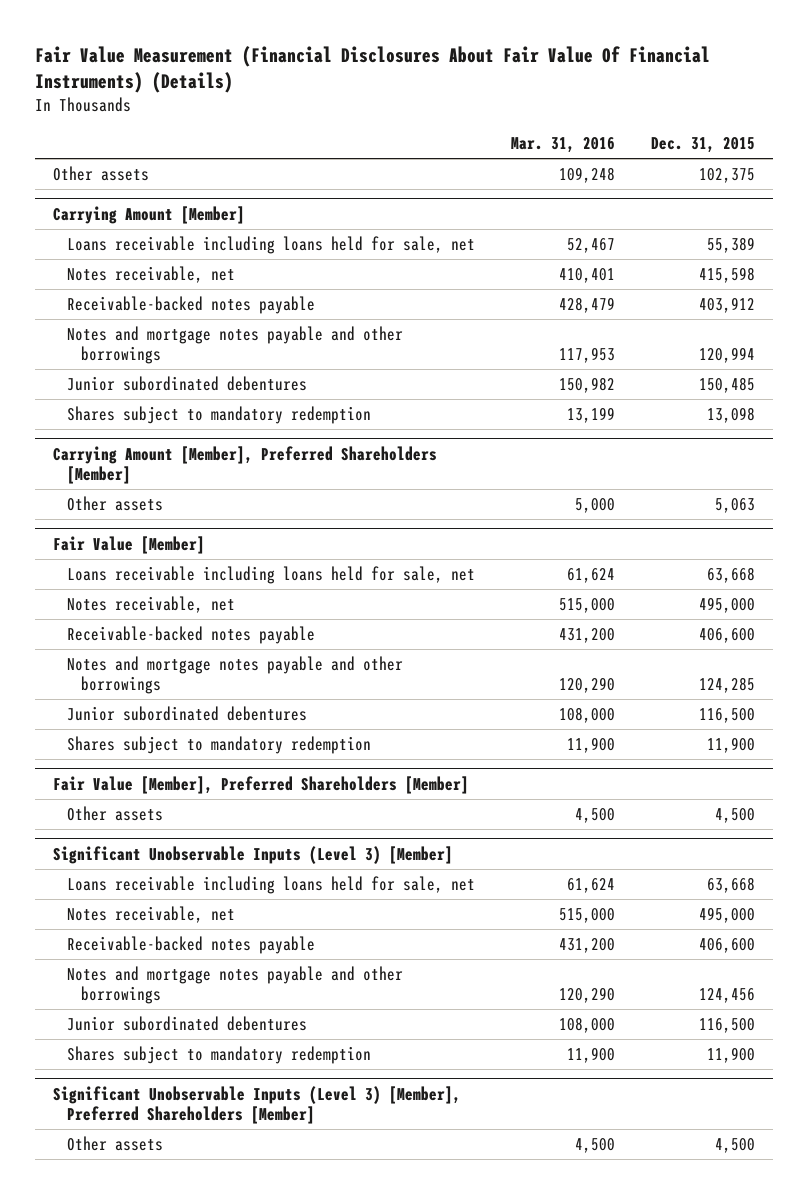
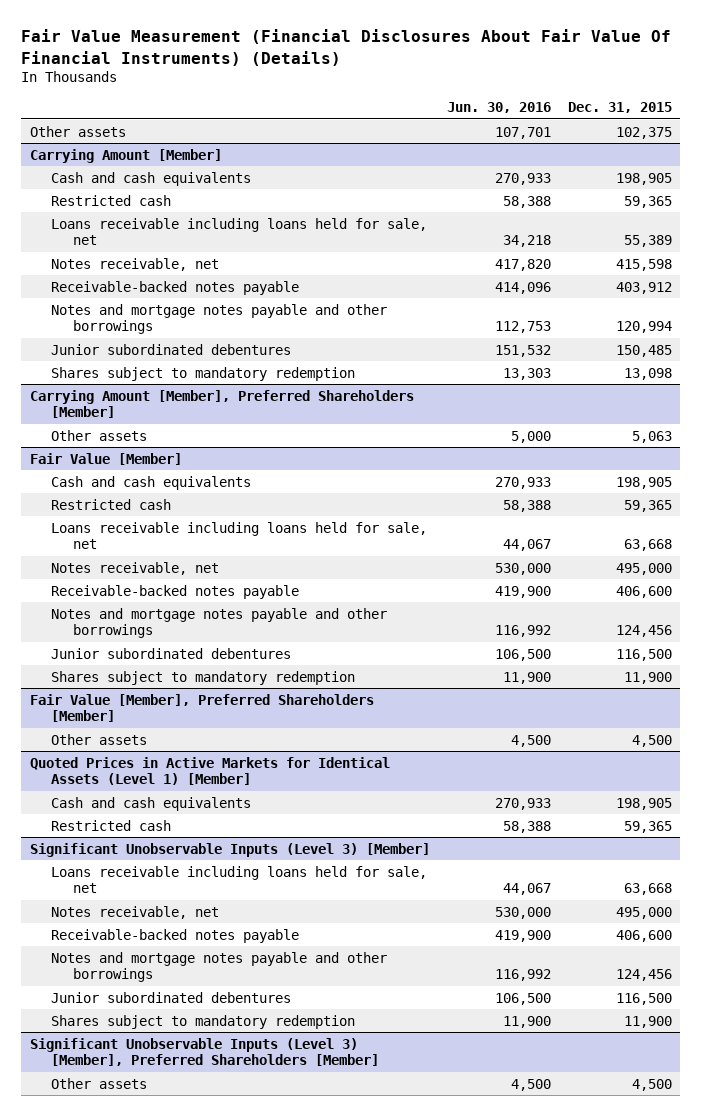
[511,137,616,154] Mar. 31, 2016 -> none
none -> [446,102,551,114] Jun. 30, 2016
none -> [51,171,252,186] Cash and cash equivalents
none -> [51,194,172,206] Restricted cash
none -> [51,475,252,490] Cash and cash equivalents
none -> [51,498,172,510] Restricted cash
[698,676,755,693] 124,285 -> [615,625,672,638] 124,456
none -> [29,756,390,786] Quoted Prices in Active Markets for Identical Assets (Level 1) [Member]
none -> [51,796,252,811] Cash and cash equivalents
none -> [51,819,172,831] Restricted cash

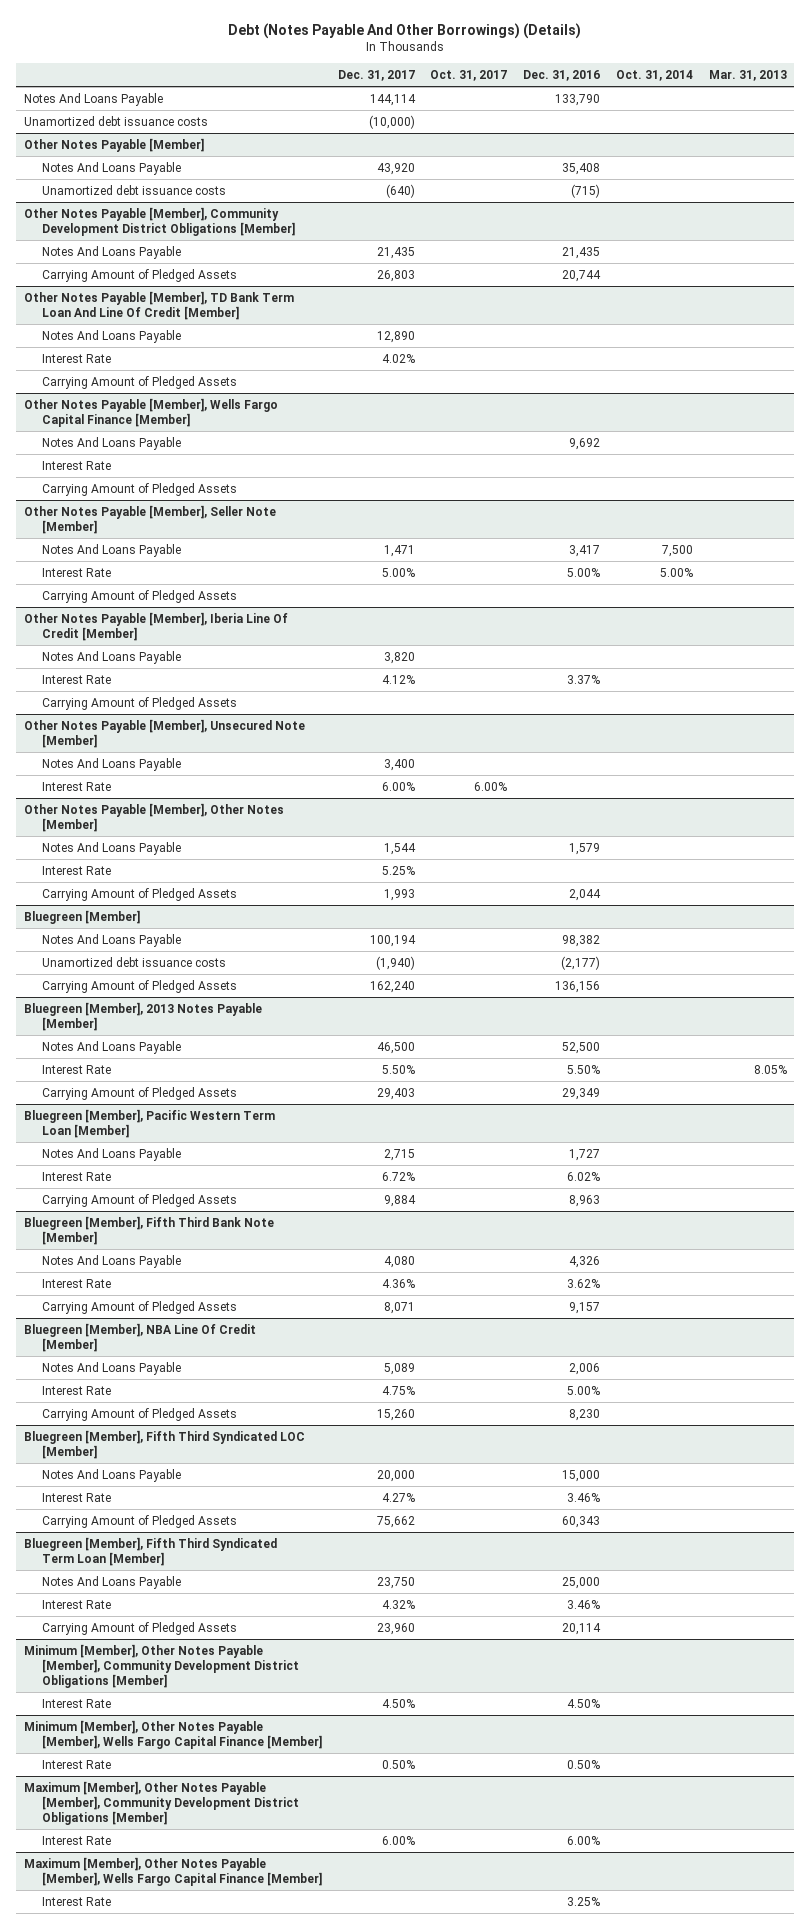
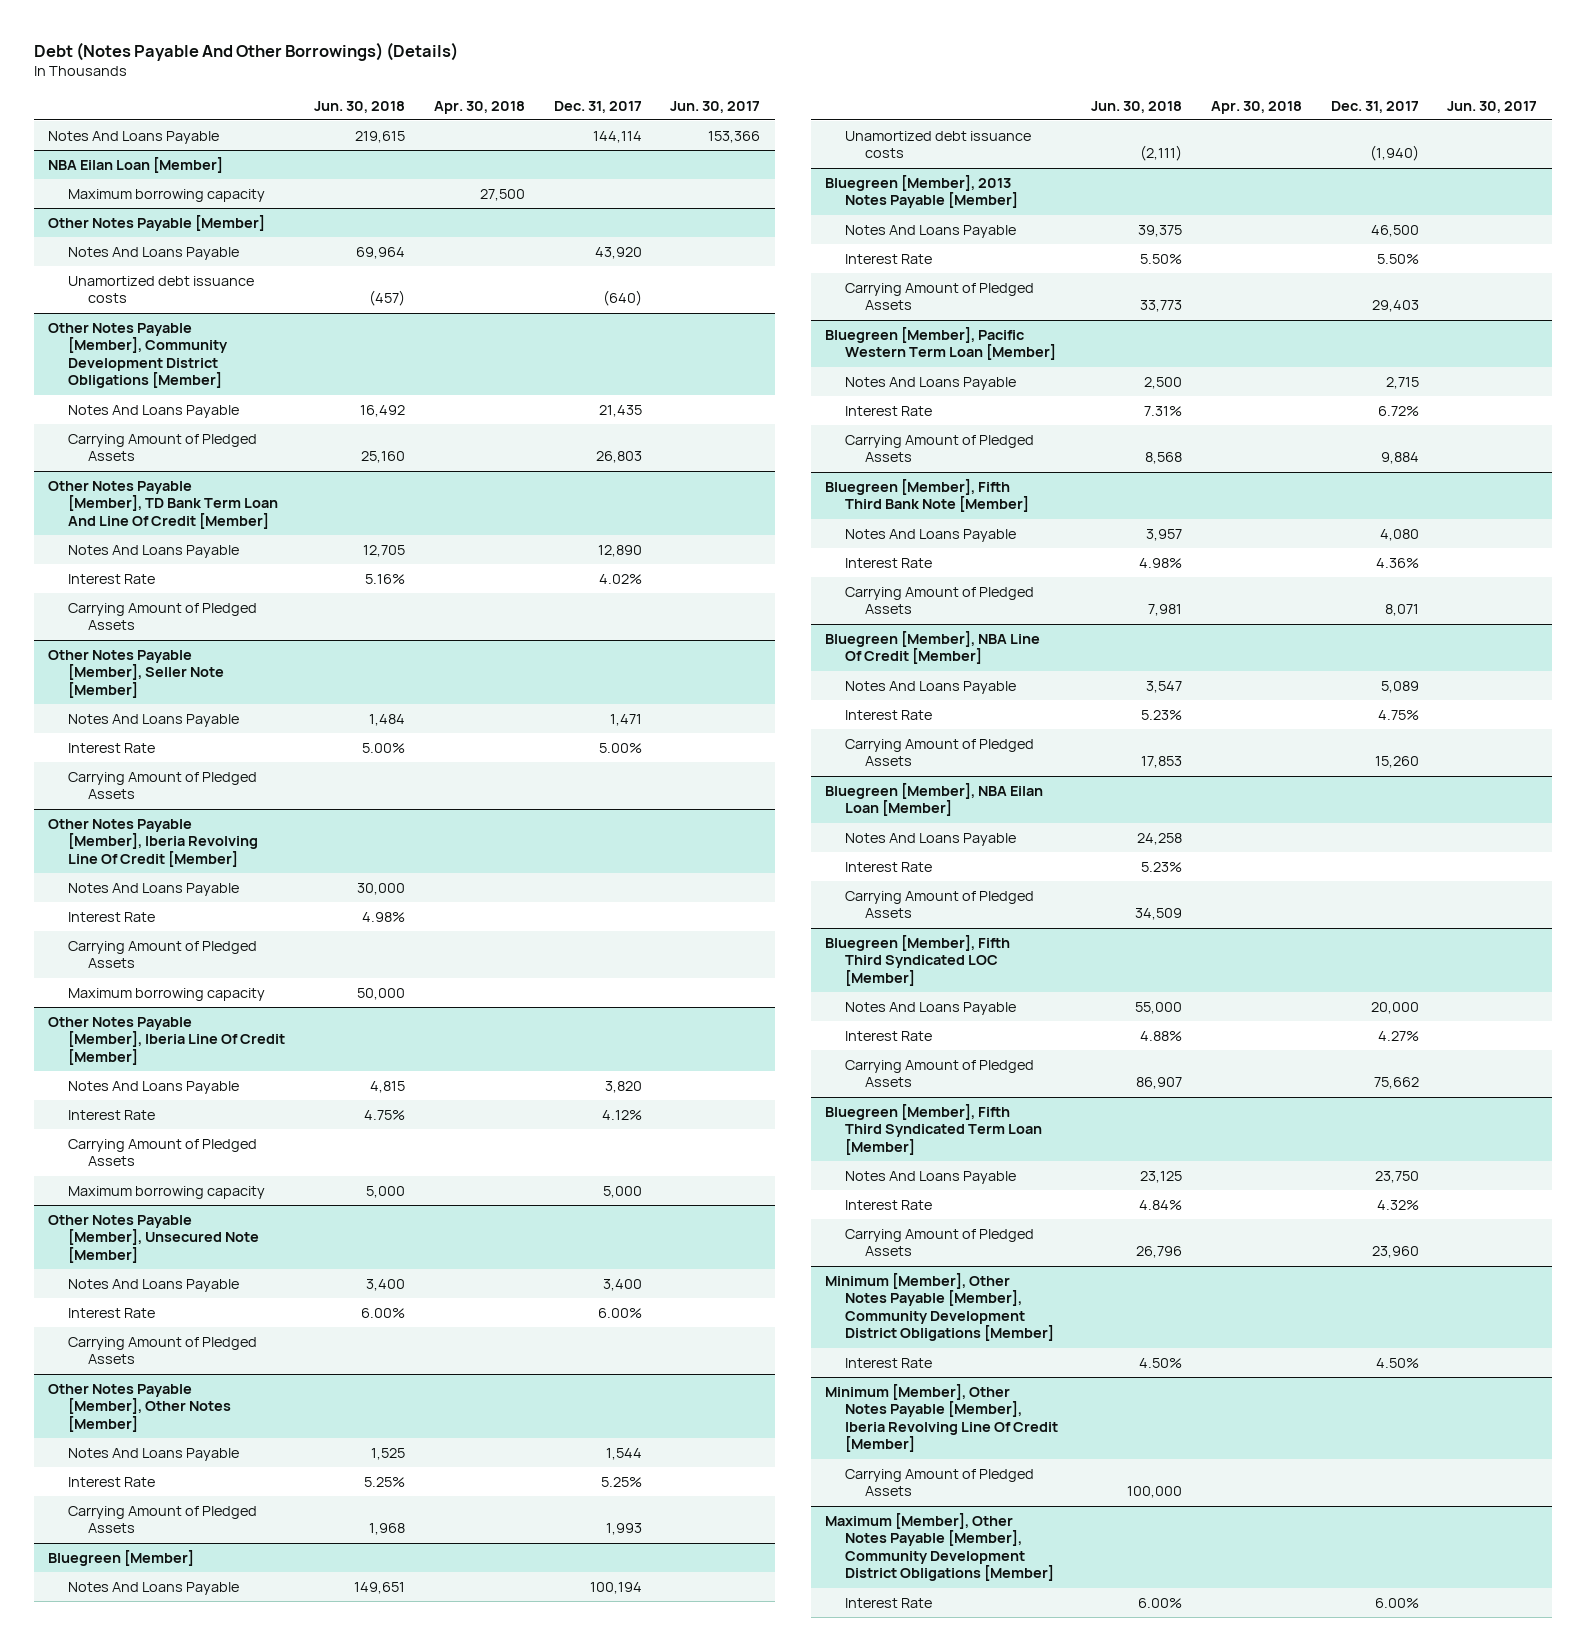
[430,69,508,81] Oct. 31, 2017 -> none
[523,69,601,81] Dec. 31, 2016 -> none
[615,69,693,81] Oct. 31, 2014 -> none
[708,69,787,81] Mar. 31, 2013 -> none
none -> [314,100,406,113] Jun. 30, 2018
none -> [433,100,525,114] Apr. 30, 2018
none -> [670,100,761,113] Jun. 30, 2017
[24,115,209,126] Unamortized debt issuance costs -> none
none -> [48,156,224,173] NBA Eilan Loan [Member]
none -> [68,188,266,202] Maximum borrowing capacity
[24,397,279,427] Other Notes Payable [Member], Wells Fargo Capital Finance [Member] -> none
[41,436,181,450] Notes And Loans Payable -> none
[41,460,111,470] Interest Rate -> none
[41,482,237,496] Carrying Amount of Pledged Assets -> none
none -> [48,818,259,867] Other Notes Payable [Member], Iberia Revolving Line Of Credit [Member]
none -> [68,882,240,896] Notes And Loans Payable
none -> [68,911,156,922] Interest Rate
none -> [68,940,258,969] Carrying Amount of Pledged Assets
none -> [68,987,266,1001] Maximum borrowing capacity
none -> [68,1185,266,1199] Maximum borrowing capacity
none -> [68,1336,258,1365] Carrying Amount of Pledged Assets
[41,979,237,993] Carrying Amount of Pledged Assets -> none
none -> [825,782,1044,817] Bluegreen [Member], NBA Eilan Loan [Member]
none -> [845,832,1017,846] Notes And Loans Payable
none -> [845,861,933,872] Interest Rate
none -> [845,890,1035,919] Carrying Amount of Pledged Assets
[24,1719,322,1749] Minimum [Member], Other Notes Payable [Member], Wells Fargo Capital Finance [Member] -> none
[41,1759,111,1769] Interest Rate -> none
none -> [825,1383,1059,1453] Minimum [Member], Other Notes Payable [Member], Iberia Revolving Line Of Credit [Member]
none -> [845,1468,1035,1497] Carrying Amount of Pledged Assets
[24,1856,322,1886] Maximum [Member], Other Notes Payable [Member], Wells Fargo Capital Finance [Member] -> none
[41,1896,111,1906] Interest Rate -> none

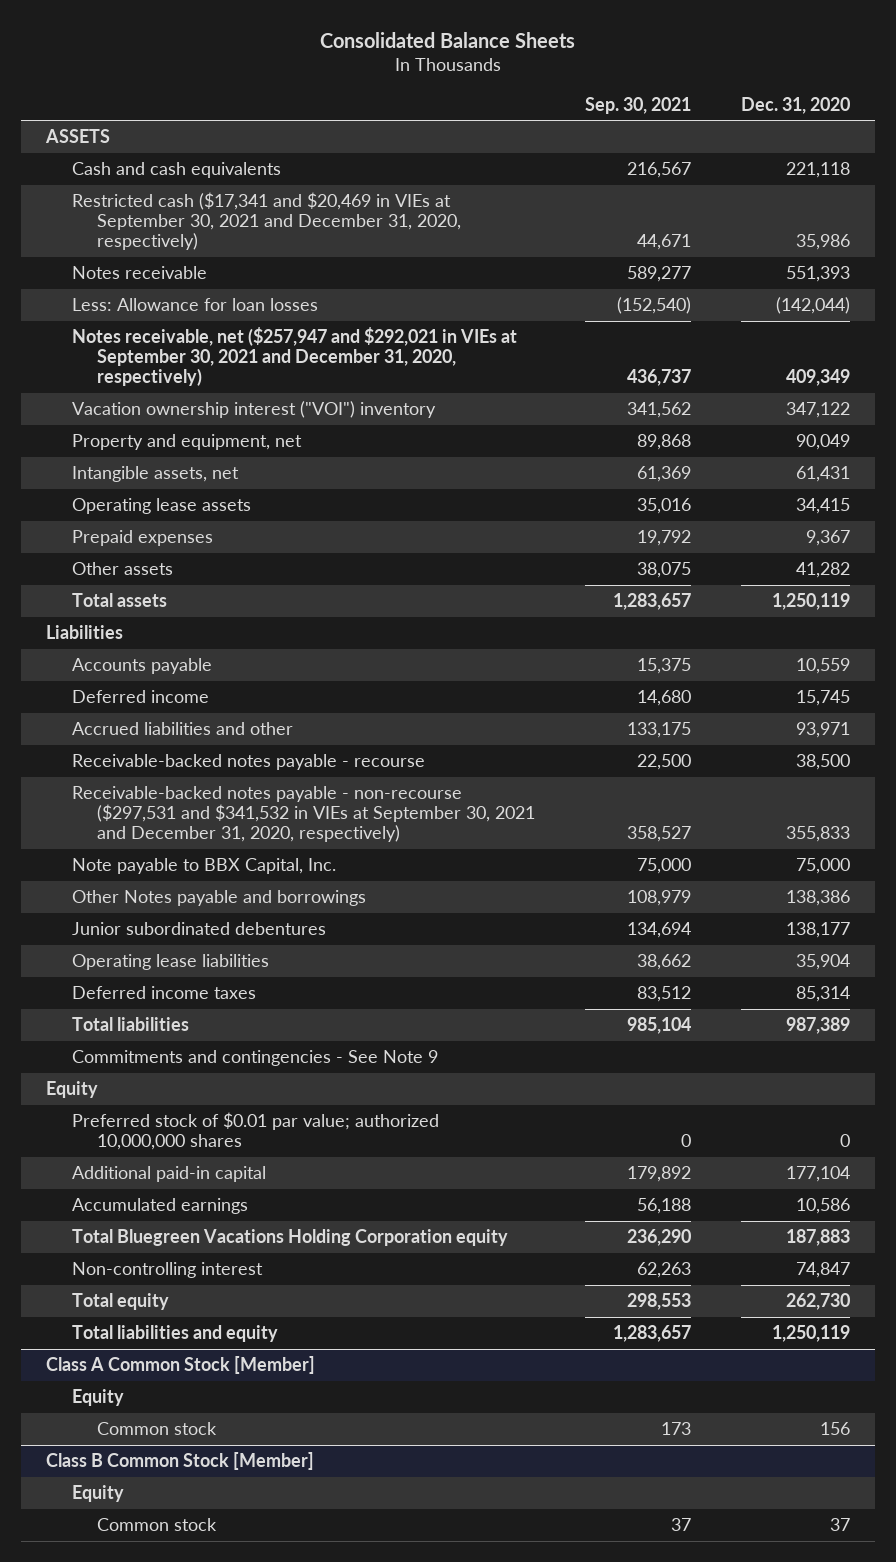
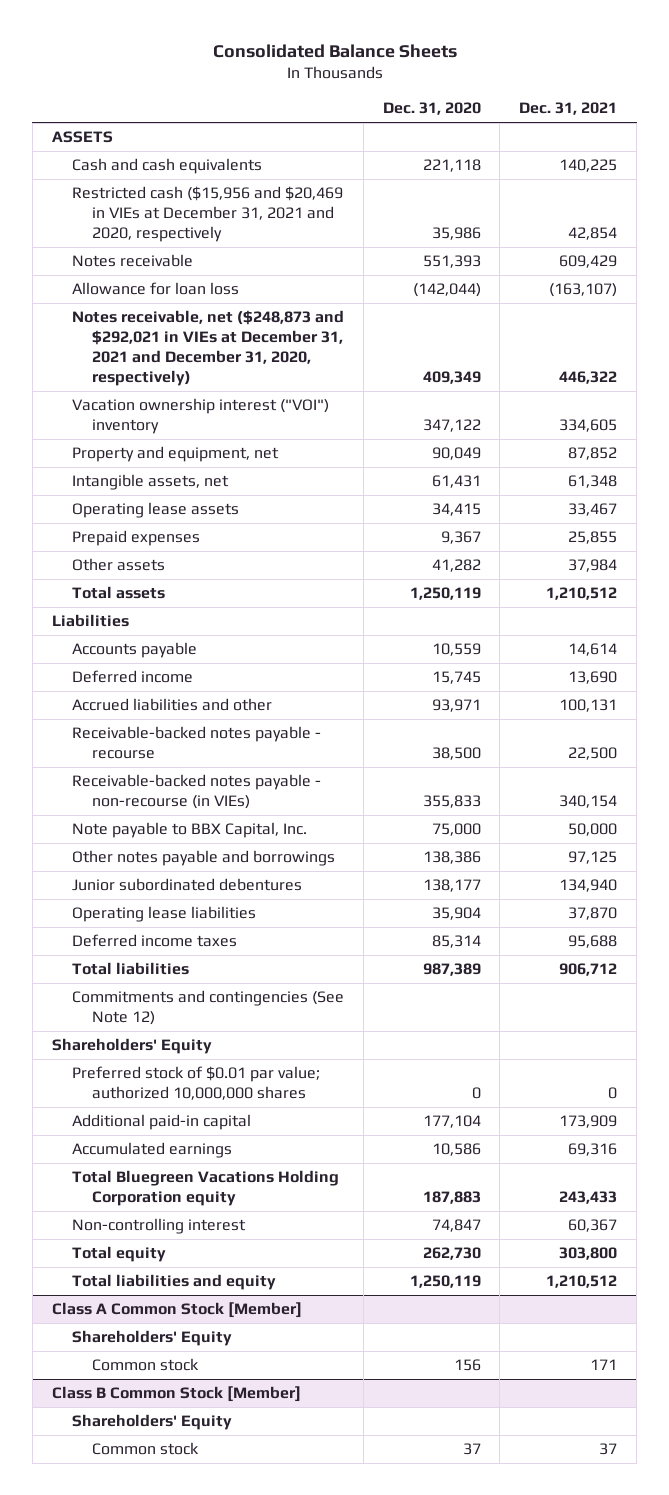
[585,96,692,114] Sep. 30, 2021 -> none
none -> [519,102,618,116] Dec. 31, 2021
[71,192,462,251] Restricted cash ($17,341 and $20,469 in VIEs at September 30, 2021 and December 31, 2020, respectively) -> [71,186,343,242] Restricted cash ($15,956 and $20,469 in VIEs at December 31, 2021 and 2020, respectively
[71,298,318,312] Less: Allowance for loan losses -> [71,282,239,296] Allowance for loan loss
[71,327,517,387] Notes receivable, net ($257,947 and $292,021 in VIEs at September 30, 2021 and December 31, 2020, respectively) -> [71,310,344,386] Notes receivable, net ($248,873 and $292,021 in VIEs at December 31, 2021 and December 31, 2020, respectively)
[71,786,536,843] Receivable-backed notes payable - non-recourse ($297,531 and $341,532 in VIEs at September 30, 2021 and December 31, 2020, respectively) -> [71,774,321,810] Receivable-backed notes payable - non-recourse (in VIEs)
[71,890,366,907] Other Notes payable and borrowings -> [71,850,335,867] Other notes payable and borrowings
[71,1050,438,1067] Commitments and contingencies - See Note 9 -> [71,990,344,1026] Commitments and contingencies (See Note 12)
[45,1081,98,1099] Equity -> [51,1038,212,1055] Shareholders' Equity
[71,1389,124,1407] Equity -> [71,1330,232,1347] Shareholders' Equity
[71,1485,124,1503] Equity -> [71,1414,232,1431] Shareholders' Equity

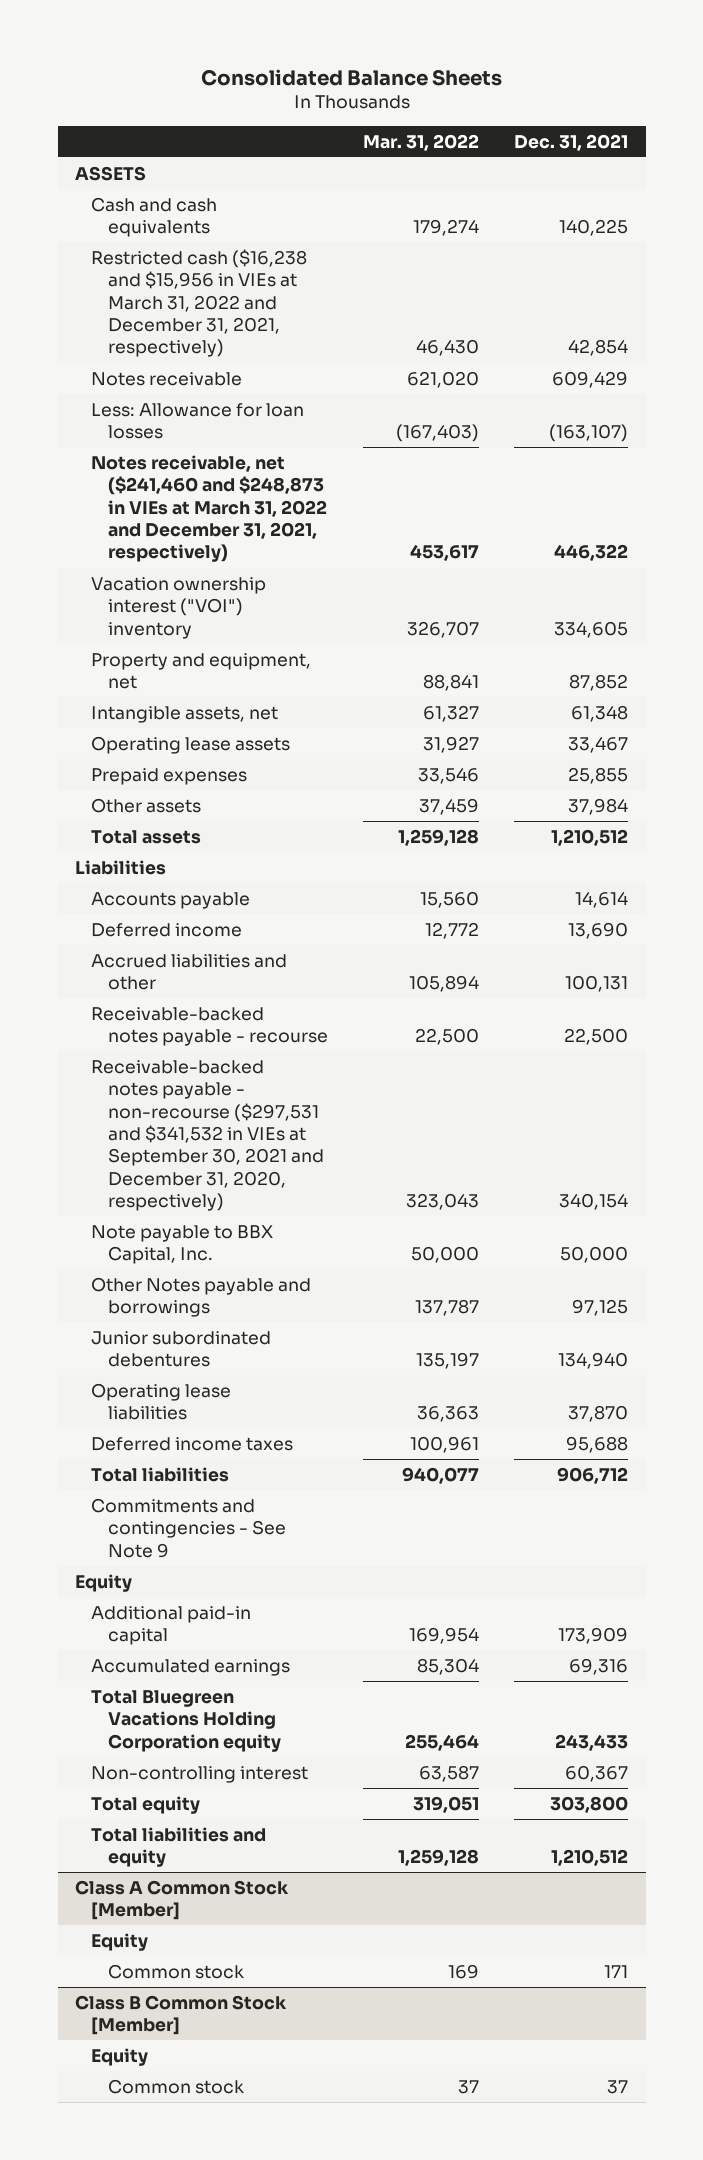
[382,102,481,116] Dec. 31, 2020 -> none
none -> [362,133,479,151] Mar. 31, 2022
[71,186,343,242] Restricted cash ($15,956 and $20,469 in VIEs at December 31, 2021 and 2020, respectively -> [91,248,308,358] Restricted cash ($16,238 and $15,956 in VIEs at March 31, 2022 and December 31, 2021, respectively)
[71,282,239,296] Allowance for loan loss -> [91,402,305,440] Less: Allowance for loan losses
[71,310,344,386] Notes receivable, net ($248,873 and $292,021 in VIEs at December 31, 2021 and December 31, 2020, respectively) -> [91,454,327,563] Notes receivable, net ($241,460 and $248,873 in VIEs at March 31, 2022 and December 31, 2021, respectively)
[71,774,321,810] Receivable-backed notes payable - non-recourse (in VIEs) -> [91,1059,324,1212] Receivable-backed notes payable - non-recourse ($297,531 and $341,532 in VIEs at September 30, 2021 and December 31, 2020, respectively)
[71,850,335,867] Other notes payable and borrowings -> [91,1276,312,1318] Other Notes payable and borrowings
[71,1066,320,1101] Preferred stock of $0.01 par value; authorized 10,000,000 shares -> none
[71,990,344,1026] Commitments and contingencies (See Note 12) -> [91,1497,286,1558] Commitments and contingencies - See Note 9
[51,1038,212,1055] Shareholders' Equity -> [75,1573,133,1592] Equity
[71,1330,232,1347] Shareholders' Equity -> [91,1932,149,1951] Equity
[71,1414,232,1431] Shareholders' Equity -> [91,2047,149,2066] Equity

